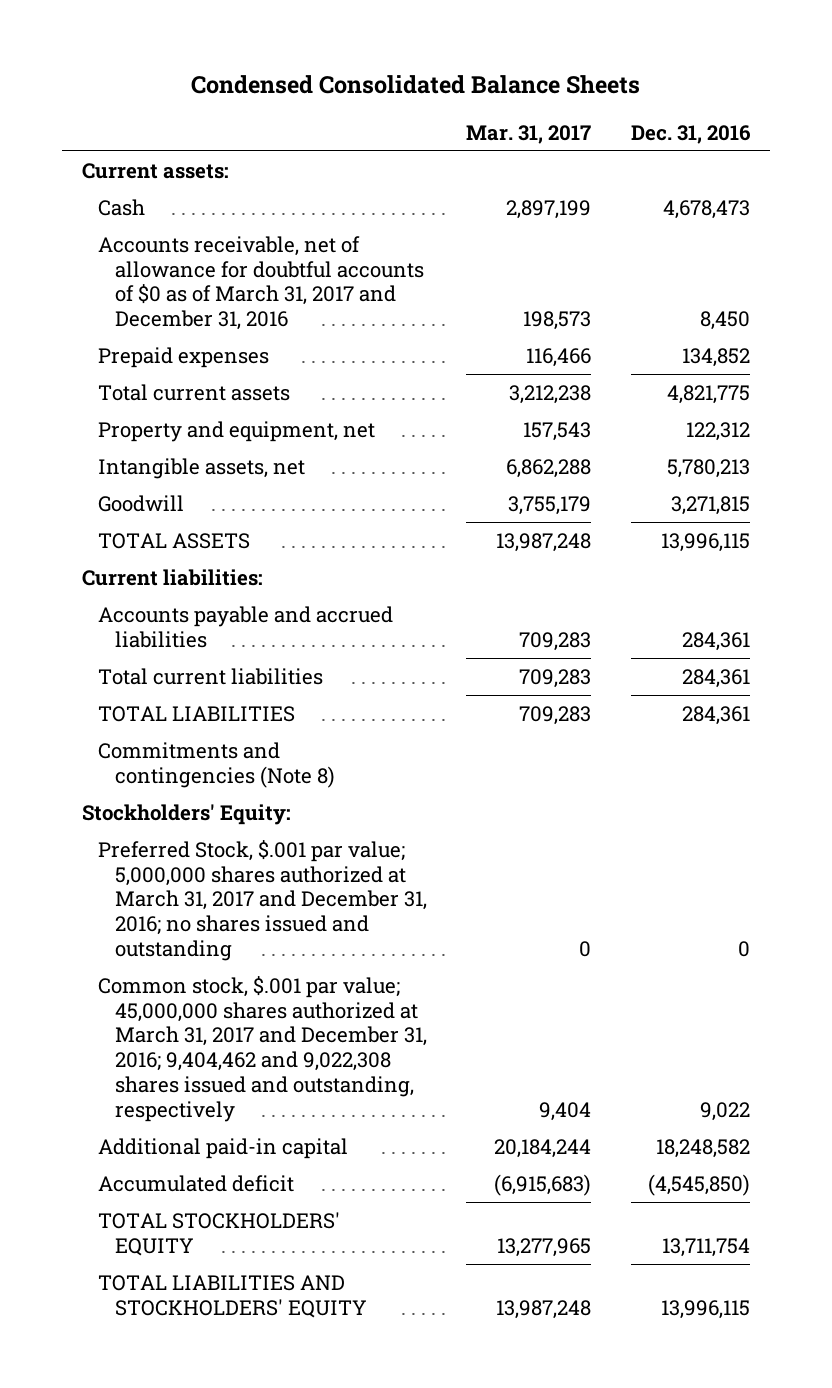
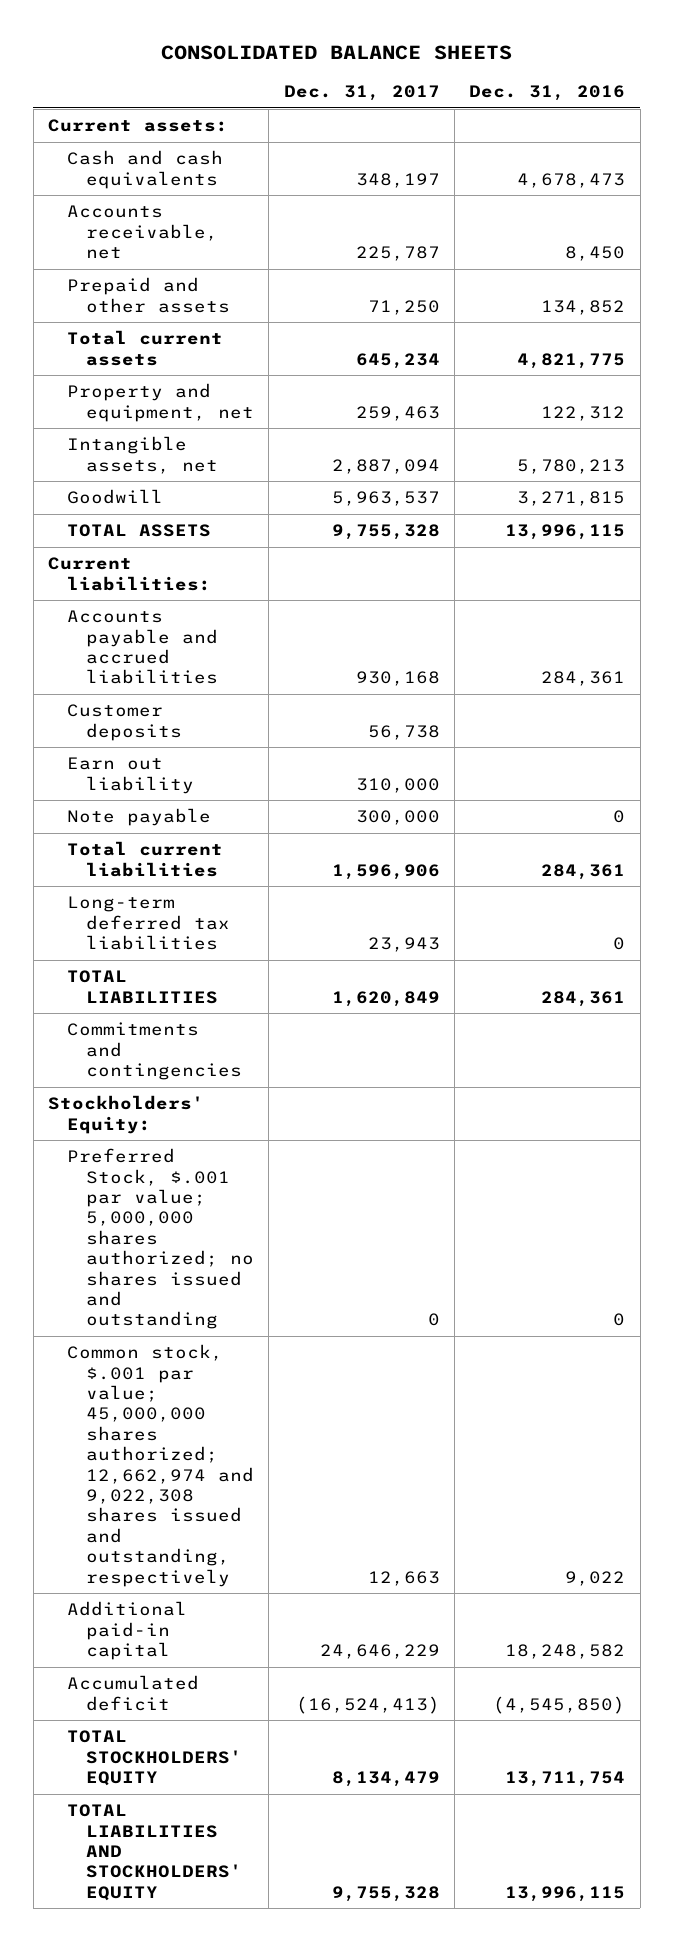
[190,75,640,95] Condensed Consolidated Balance Sheets -> [160,44,512,60] CONSOLIDATED BALANCE SHEETS
[466,124,592,144] Mar. 31, 2017 -> none
none -> [283,85,440,102] Dec. 31, 2017
[98,198,146,216] Cash -> [67,150,224,189] Cash and cash equivalents
[98,235,424,331] Accounts receivable, net of allowance for doubtful accounts of $0 as of March 31, 2017 and December 31, 2016 -> [67,205,219,259] Accounts receivable, net
[98,346,270,368] Prepaid expenses -> [67,277,231,313] Prepaid and other assets
none -> [67,704,183,741] Customer deposits
none -> [67,757,195,794] Earn out liability
none -> [67,808,212,827] Note payable
none -> [67,896,231,950] Long-term deferred tax liabilities
[98,741,335,788] Commitments and contingencies (Note 8) -> [67,1022,243,1080] Commitments and contingencies
[98,839,427,961] Preferred Stock, $.001 par value; 5,000,000 shares authorized at March 31, 2017 and December 31, 2016; no shares issued and outstanding -> [67,1148,255,1330] Preferred Stock, $.001 par value; 5,000,000 shares authorized; no shares issued and outstanding
[98,975,427,1122] Common stock, $.001 par value; 45,000,000 shares authorized at March 31, 2017 and December 31, 2016; 9,404,462 and 9,022,308 shares issued and outstanding, respectively -> [67,1344,255,1587] Common stock, $.001 par value; 45,000,000 shares authorized; 12,662,974 and 9,022,308 shares issued and outstanding, respectively

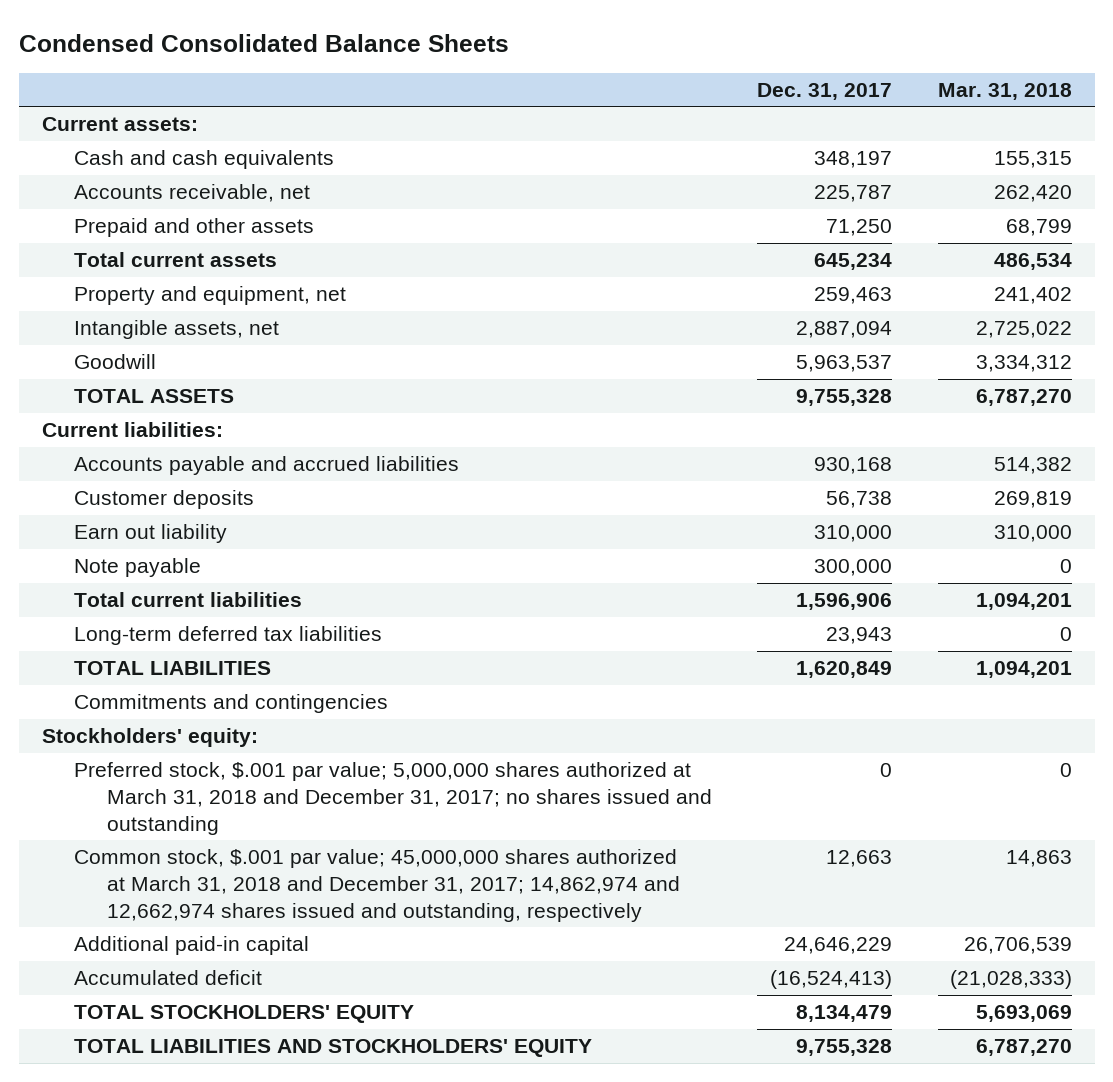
[160,44,512,60] CONSOLIDATED BALANCE SHEETS -> [18,33,509,52] Condensed Consolidated Balance Sheets
[469,85,626,102] Dec. 31, 2016 -> none
none -> [937,82,1072,100] Mar. 31, 2018
[48,1095,205,1134] Stockholders' Equity: -> [41,728,258,748] Stockholders' equity:
[67,1148,255,1330] Preferred Stock, $.001 par value; 5,000,000 shares authorized; no shares issued and outstanding -> [74,762,712,835] Preferred stock, $.001 par value; 5,000,000 shares authorized at March 31, 2018 and December 31, 2017; no shares issued and outstanding
[67,1344,255,1587] Common stock, $.001 par value; 45,000,000 shares authorized; 12,662,974 and 9,022,308 shares issued and outstanding, respectively -> [74,849,680,922] Common stock, $.001 par value; 45,000,000 shares authorized at March 31, 2018 and December 31, 2017; 14,862,974 and 12,662,974 shares issued and outstanding, respectively

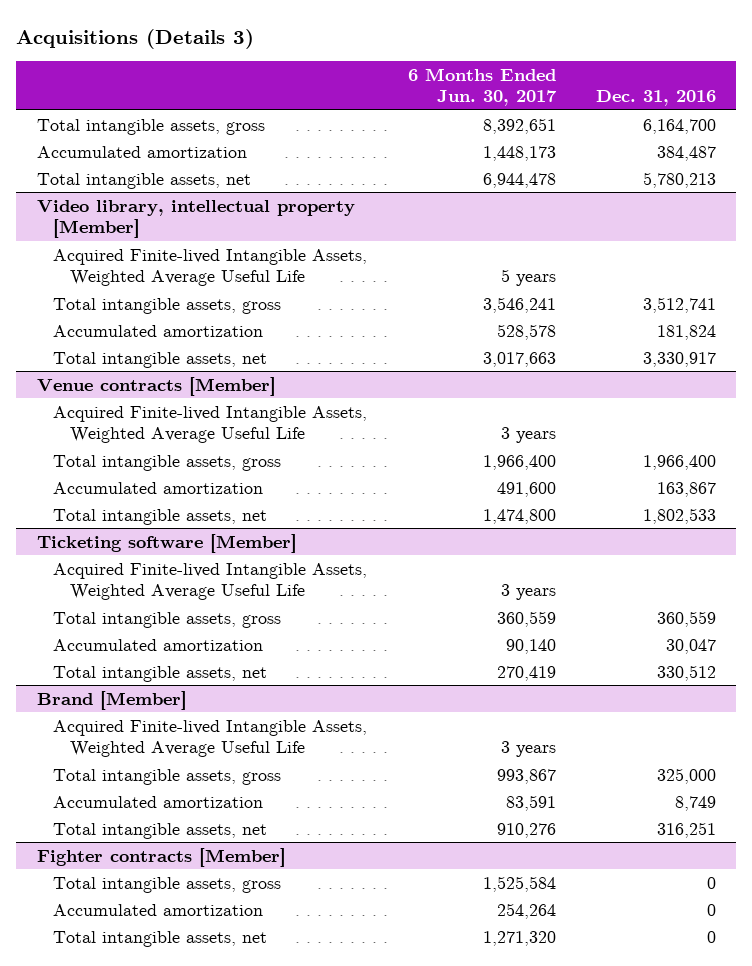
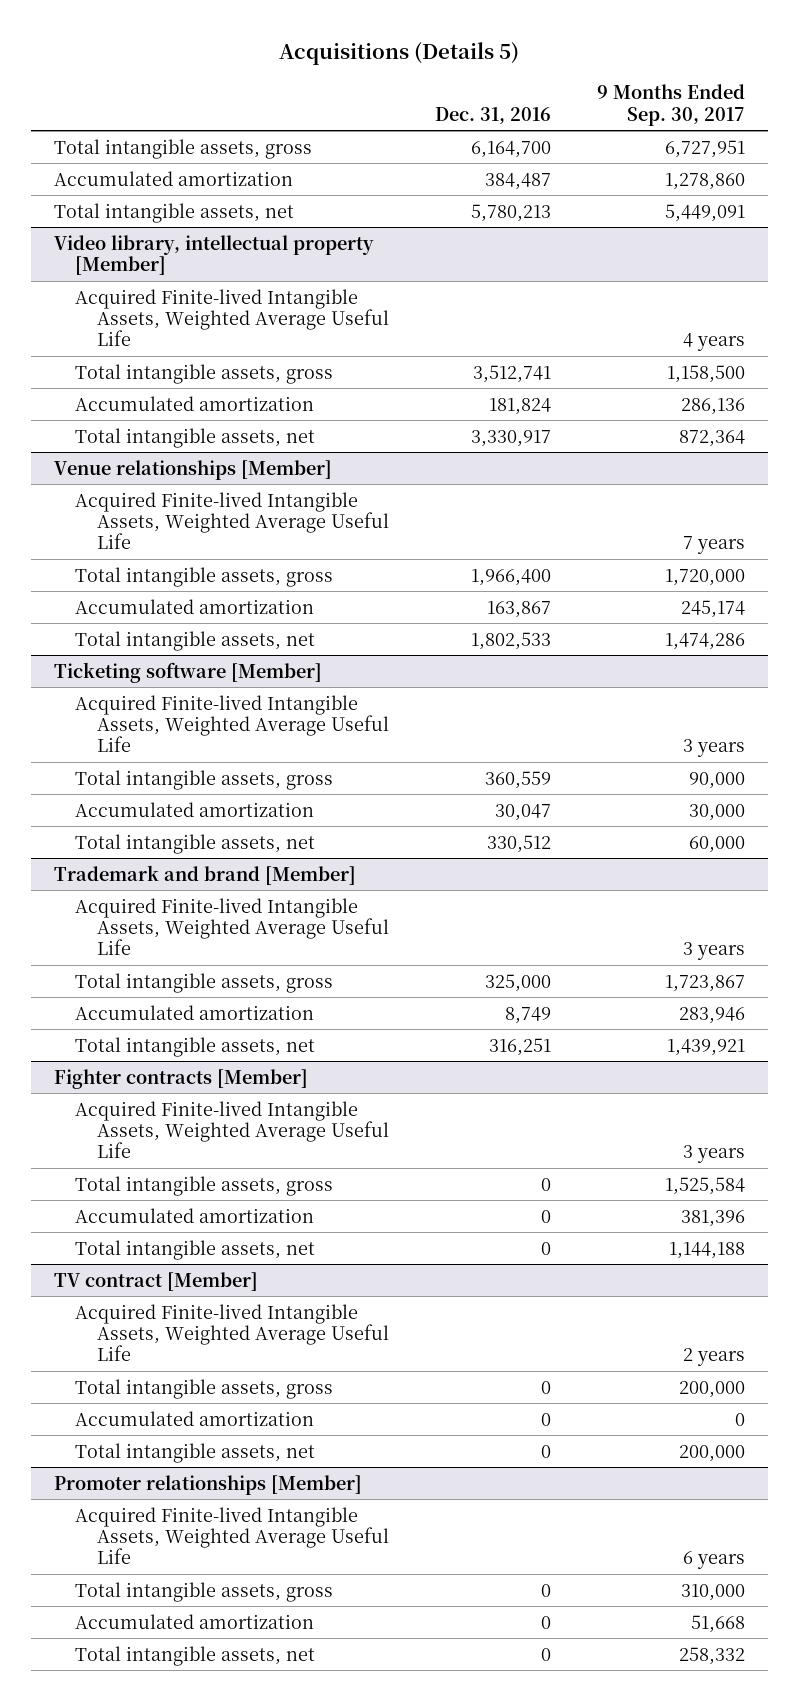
[16,28,255,49] Acquisitions (Details 3) -> [279,41,520,65] Acquisitions (Details 5)
[407,67,557,107] 6 Months Ended Jun. 30, 2017 -> none
none -> [596,84,745,126] 9 Months Ended Sep. 30, 2017
[36,376,276,396] Venue contracts [Member] -> [53,459,332,480] Venue relationships [Member]
[36,690,187,710] Brand [Member] -> [53,864,356,885] Trademark and brand [Member]
none -> [75,1100,389,1159] Acquired Finite-lived Intangible Assets, Weighted Average Useful Life
none -> [53,1271,258,1291] TV contract [Member]
none -> [75,1303,389,1362] Acquired Finite-lived Intangible Assets, Weighted Average Useful Life
none -> [75,1378,334,1399] Total intangible assets, gross
none -> [75,1410,315,1426] Accumulated amortization
none -> [75,1442,316,1463] Total intangible assets, net
none -> [53,1474,362,1495] Promoter relationships [Member]
none -> [75,1506,389,1565] Acquired Finite-lived Intangible Assets, Weighted Average Useful Life
none -> [75,1581,334,1602] Total intangible assets, gross
none -> [75,1613,315,1629] Accumulated amortization
none -> [75,1645,316,1666] Total intangible assets, net

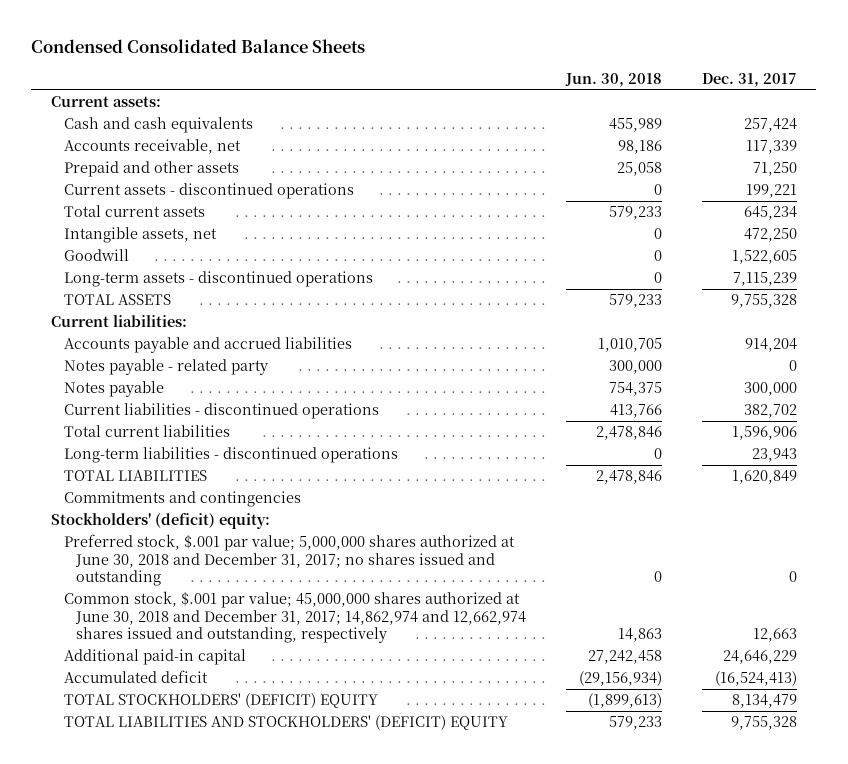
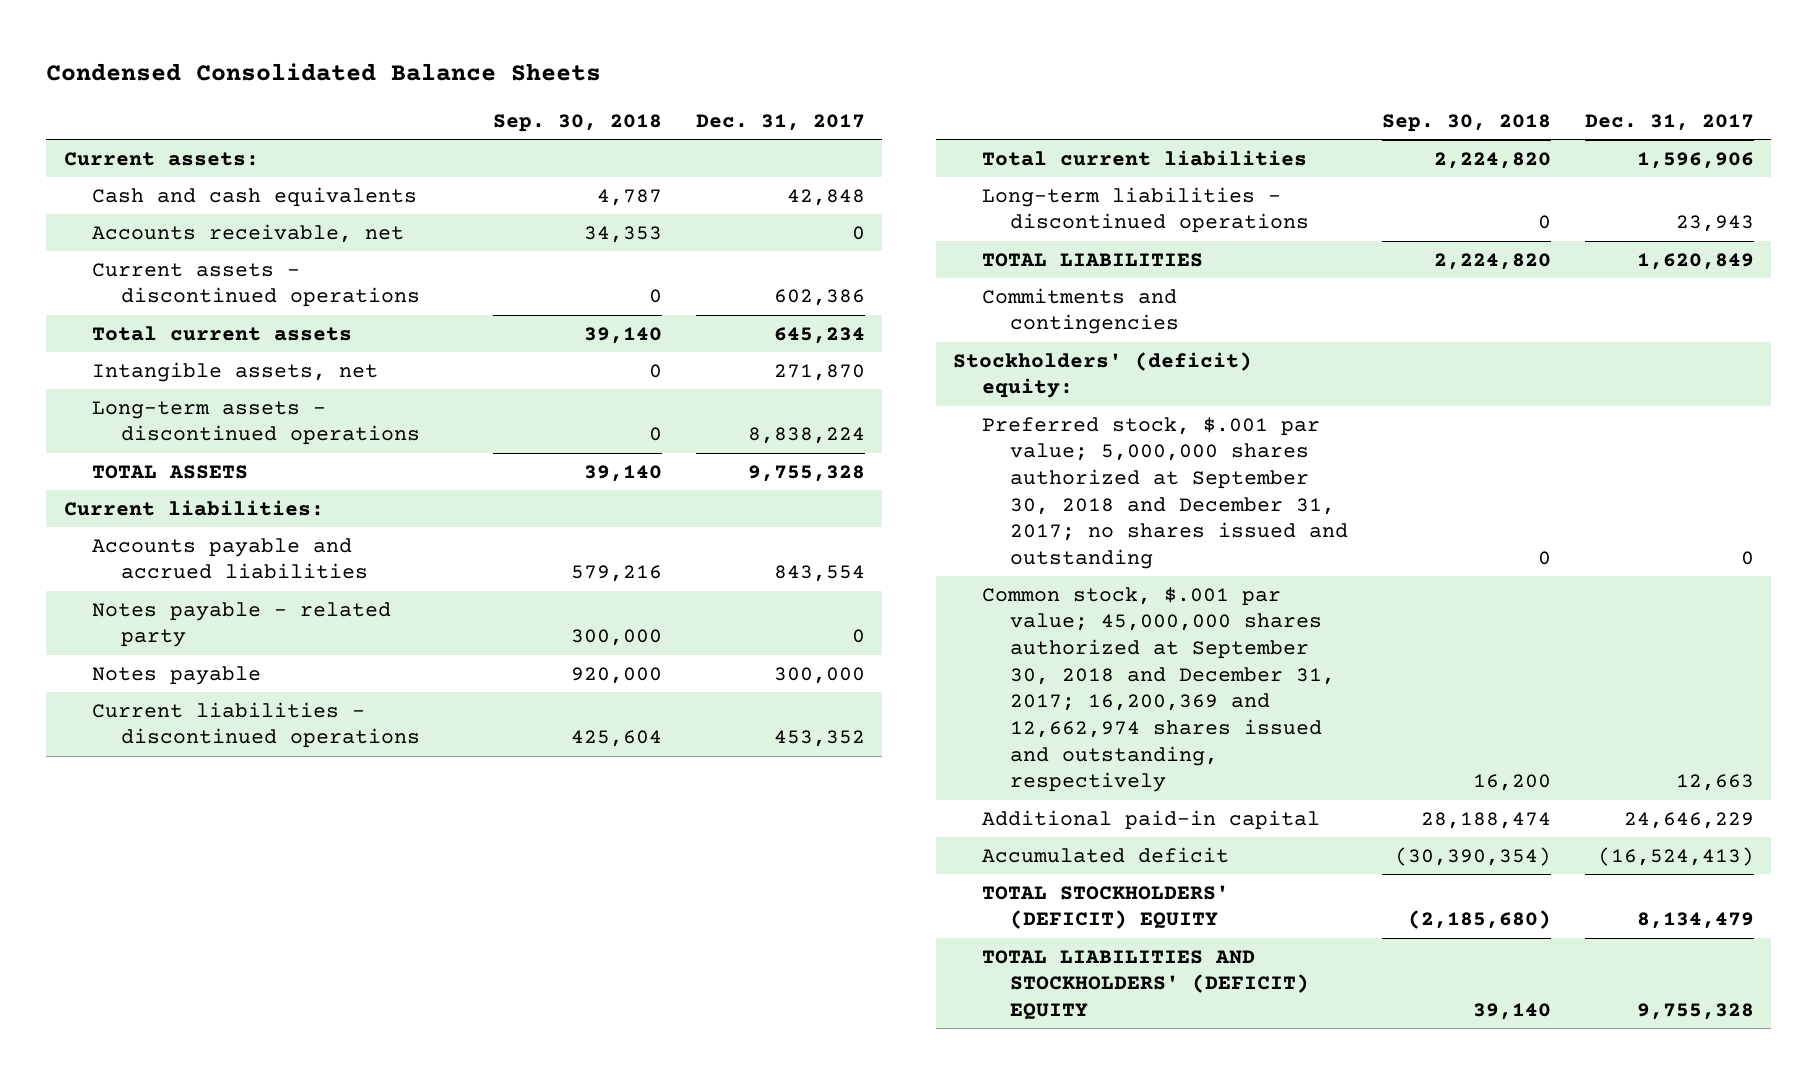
[564,72,662,87] Jun. 30, 2018 -> none
none -> [492,113,662,132] Sep. 30, 2018
[63,161,239,178] Prepaid and other assets -> none
[743,118,797,133] 257,424 -> [786,188,865,206] 42,848
[745,140,797,155] 117,339 -> [851,225,865,240] 0
[745,184,797,199] 199,221 -> [773,289,865,307] 602,386
[63,249,129,262] Goodwill -> none
[743,228,797,243] 472,250 -> [773,363,865,381] 271,870
[732,272,797,287] 7,115,239 -> [747,427,865,445] 8,838,224
[744,338,797,353] 914,204 -> [773,565,865,583] 843,554
[743,404,797,419] 382,702 -> [773,730,865,748] 453,352
[63,534,515,587] Preferred stock, $.001 par value; 5,000,000 shares authorized at June 30, 2018 and December 31, 2017; no shares issued and outstanding -> [981,416,1349,570] Preferred stock, $.001 par value; 5,000,000 shares authorized at September 30, 2018 and December 31, 2017; no shares issued and outstanding
[63,591,527,644] Common stock, $.001 par value; 45,000,000 shares authorized at June 30, 2018 and December 31, 2017; 14,862,974 and 12,662,974 shares issued and outstanding, respectively -> [981,586,1336,793] Common stock, $.001 par value; 45,000,000 shares authorized at September 30, 2018 and December 31, 2017; 16,200,369 and 12,662,974 shares issued and outstanding, respectively

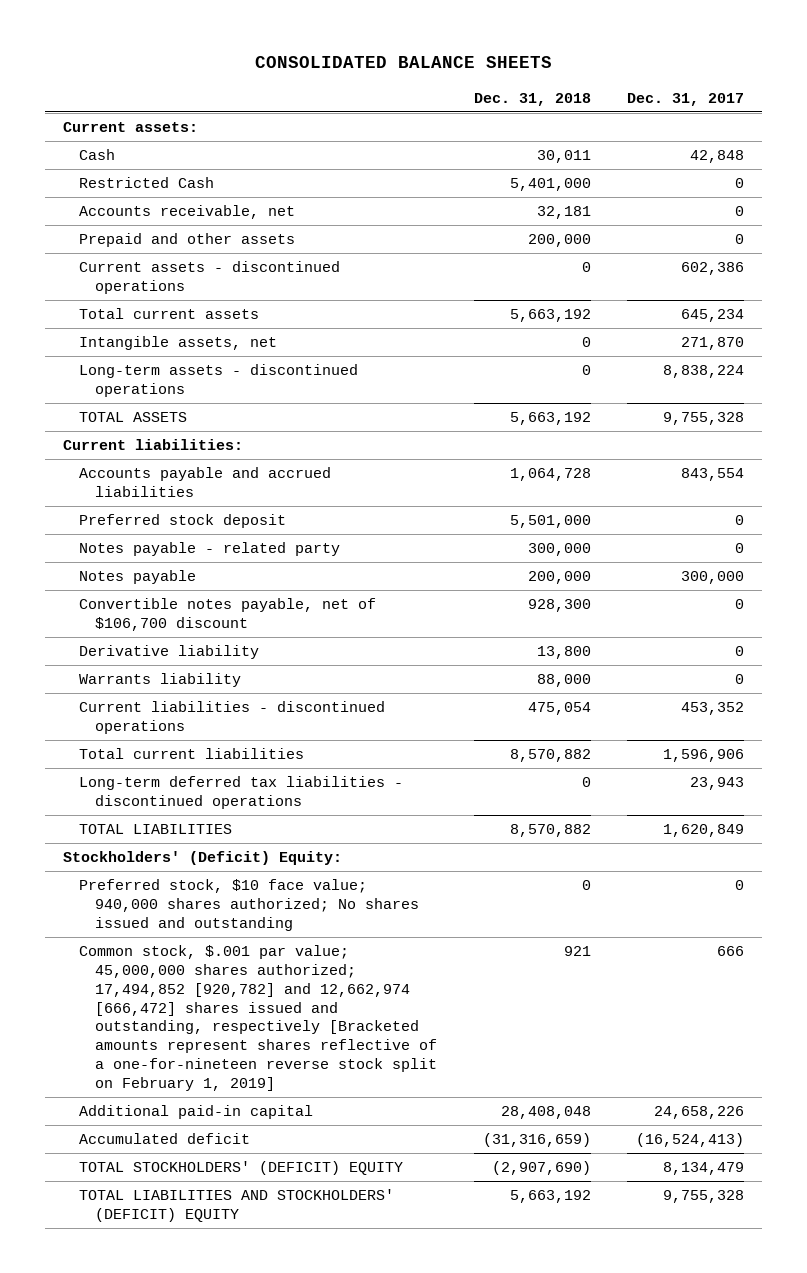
[46,63,602,82] Condensed Consolidated Balance Sheets -> [254,56,552,69] CONSOLIDATED BALANCE SHEETS
[492,113,662,132] Sep. 30, 2018 -> none
none -> [473,92,591,106] Dec. 31, 2018
[92,186,418,207] Cash and cash equivalents -> [79,149,116,161] Cash
none -> [79,177,215,189] Restricted Cash
none -> [79,233,296,248] Prepaid and other assets
none -> [79,514,287,529] Preferred stock deposit
none -> [79,598,377,631] Convertible notes payable, net of $106,700 discount
none -> [79,645,260,660] Derivative liability
none -> [79,673,242,688] Warrants liability
[981,186,1310,234] Long-term liabilities - discontinued operations -> [79,776,404,809] Long-term deferred tax liabilities - discontinued operations
[981,287,1180,335] Commitments and contingencies -> none
[953,351,1253,399] Stockholders' (deficit) equity: -> [63,851,343,866] Stockholders' (Deficit) Equity:
[981,416,1349,570] Preferred stock, $.001 par value; 5,000,000 shares authorized at September 30, 2018 and December 31, 2017; no shares issued and outstanding -> [79,879,420,931] Preferred stock, $10 face value; 940,000 shares authorized; No shares issued and outstanding
[981,586,1336,793] Common stock, $.001 par value; 45,000,000 shares authorized at September 30, 2018 and December 31, 2017; 16,200,369 and 12,662,974 shares issued and outstanding, respectively -> [79,945,438,1092] Common stock, $.001 par value; 45,000,000 shares authorized; 17,494,852 [920,782] and 12,662,974 [666,472] shares issued and outstanding, respectively [Bracketed amounts represent shares reflective of a one-for-nineteen reverse stock split on February 1, 2019]
[1676,774,1755,792] 12,663 -> [717,946,745,957] 666
[1624,811,1755,829] 24,646,229 -> [654,1106,745,1120] 24,658,226

